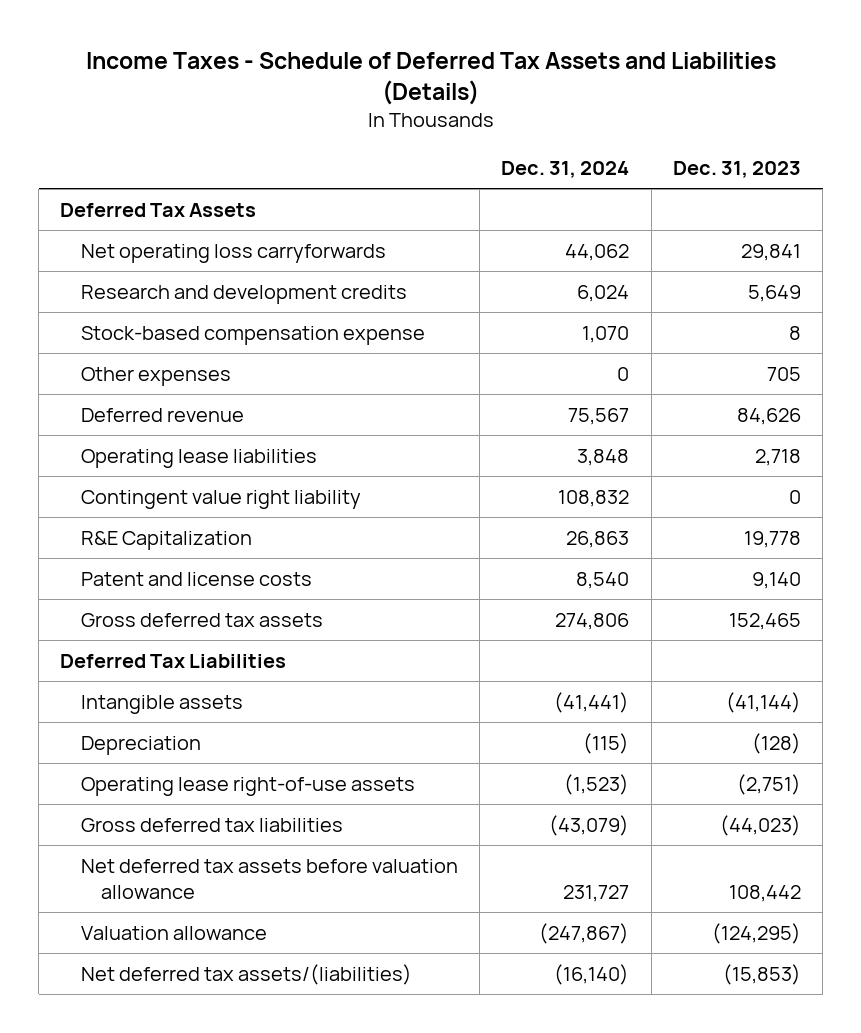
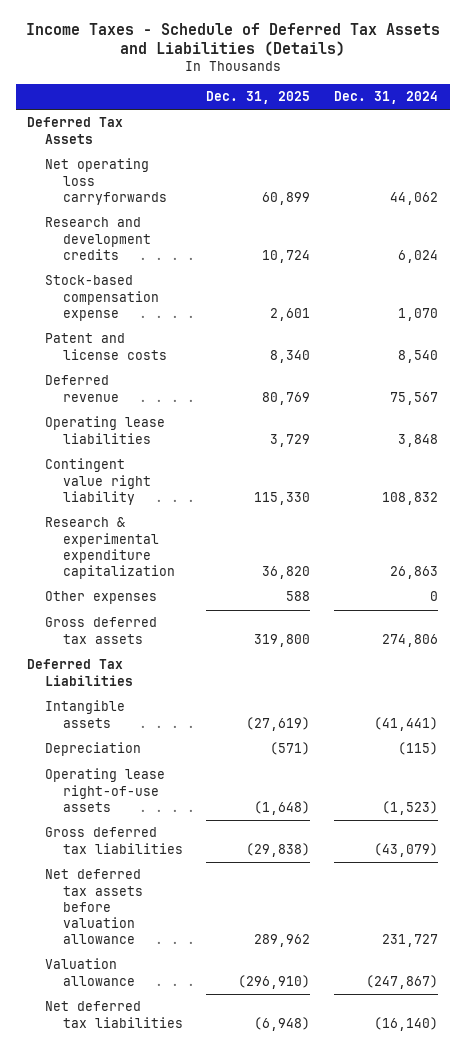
[672,160,801,178] Dec. 31, 2023 -> none
none -> [206,91,311,105] Dec. 31, 2025
[80,571,312,586] Patent and license costs -> [45,333,167,360] Patent and license costs
[80,530,252,550] R&E Capitalization -> [45,517,175,580] Research & experimental expenditure capitalization
[80,366,231,386] Other expenses -> [45,591,158,605] Other expenses
[80,963,412,985] Net deferred tax assets/(liabilities) -> [45,1001,183,1028] Net deferred tax liabilities

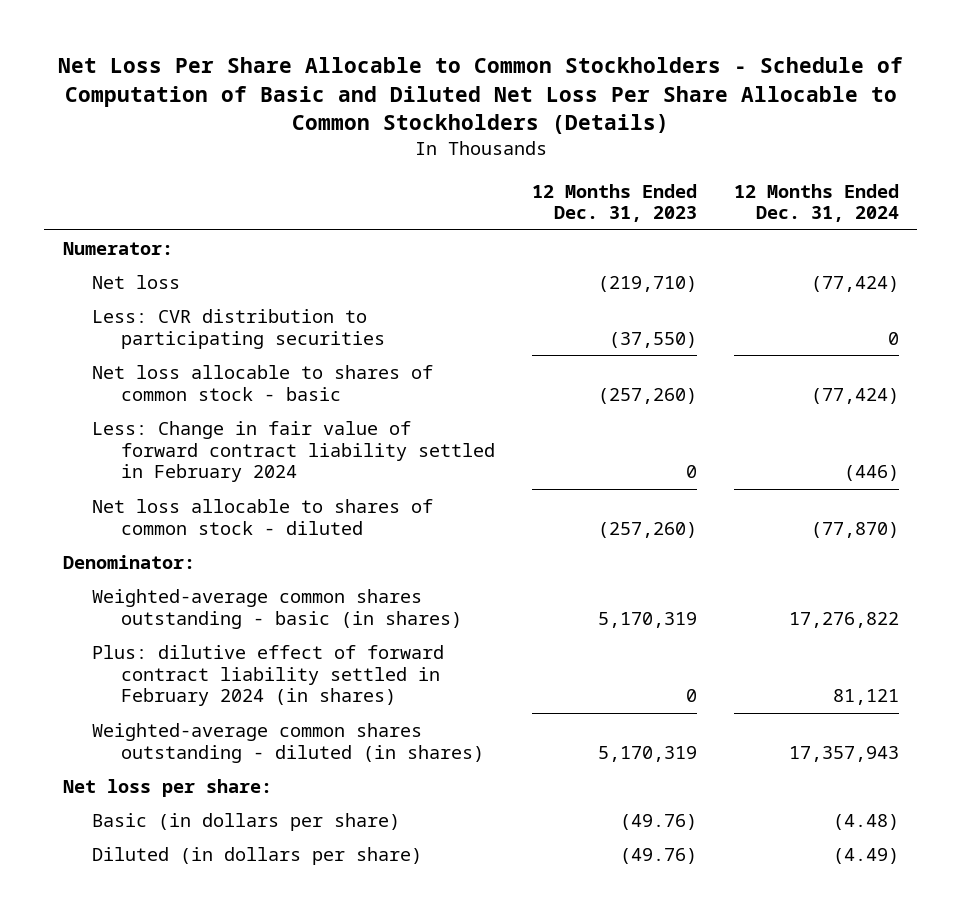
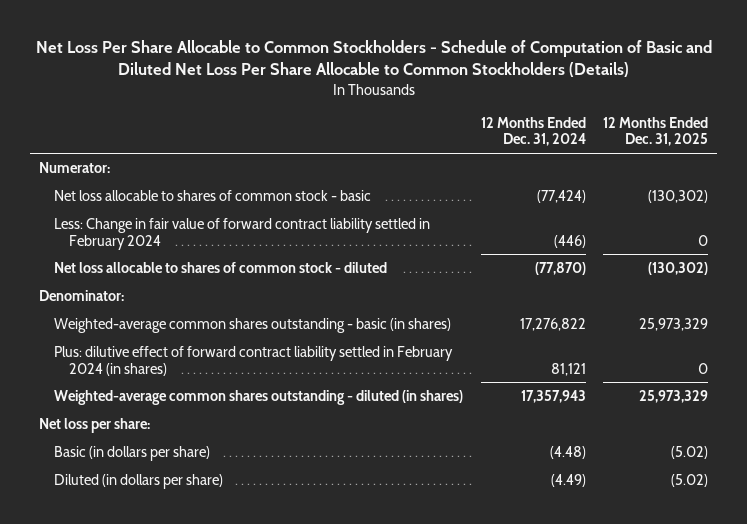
[532,183,698,223] 12 Months Ended Dec. 31, 2023 -> none
none -> [603,116,709,147] 12 Months Ended Dec. 31, 2025
[92,274,181,289] Net loss -> none
[92,308,386,349] Less: CVR distribution to participating securities -> none

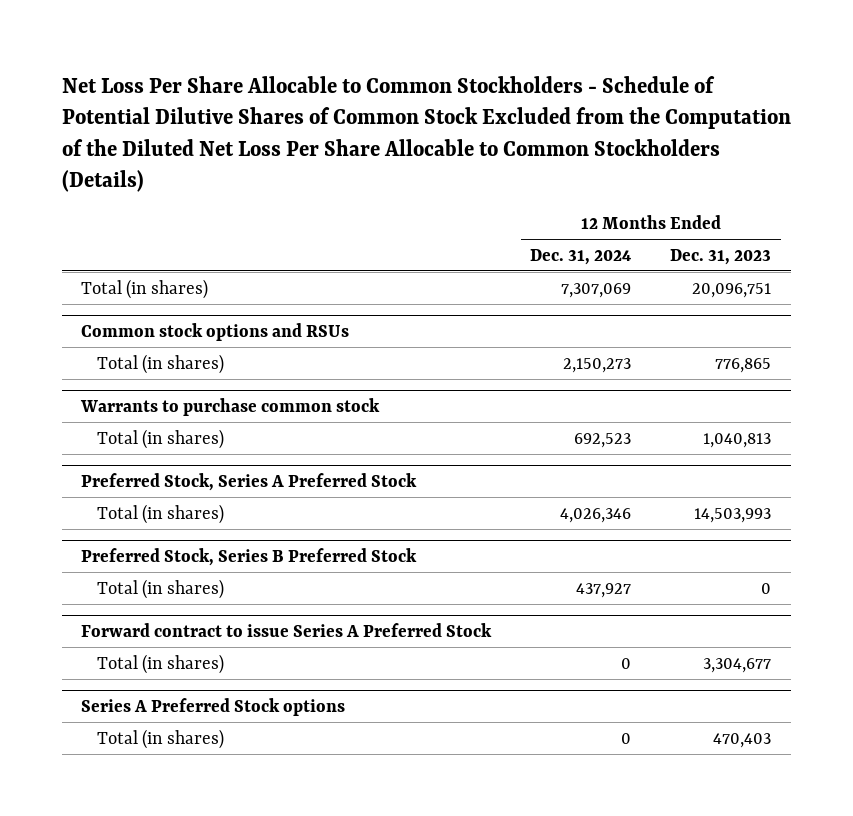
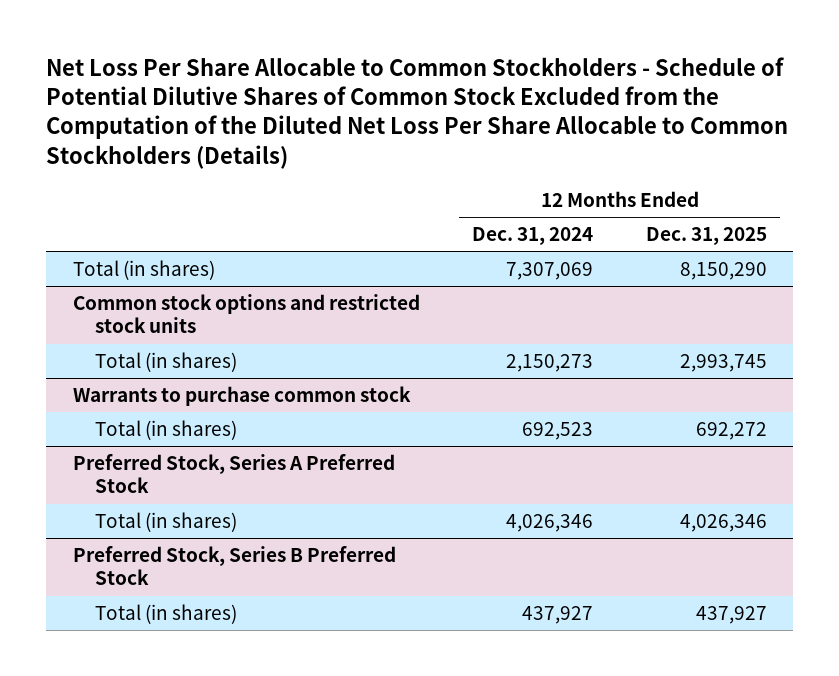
[670,248,772,265] Dec. 31, 2023 -> none
none -> [645,227,767,246] Dec. 31, 2025
[81,323,350,342] Common stock options and RSUs -> [72,294,420,334] Common stock options and restricted stock units
[81,623,493,638] Forward contract to issue Series A Preferred Stock -> none
[97,653,225,674] Total (in shares) -> none
[81,698,346,717] Series A Preferred Stock options -> none
[97,728,225,749] Total (in shares) -> none

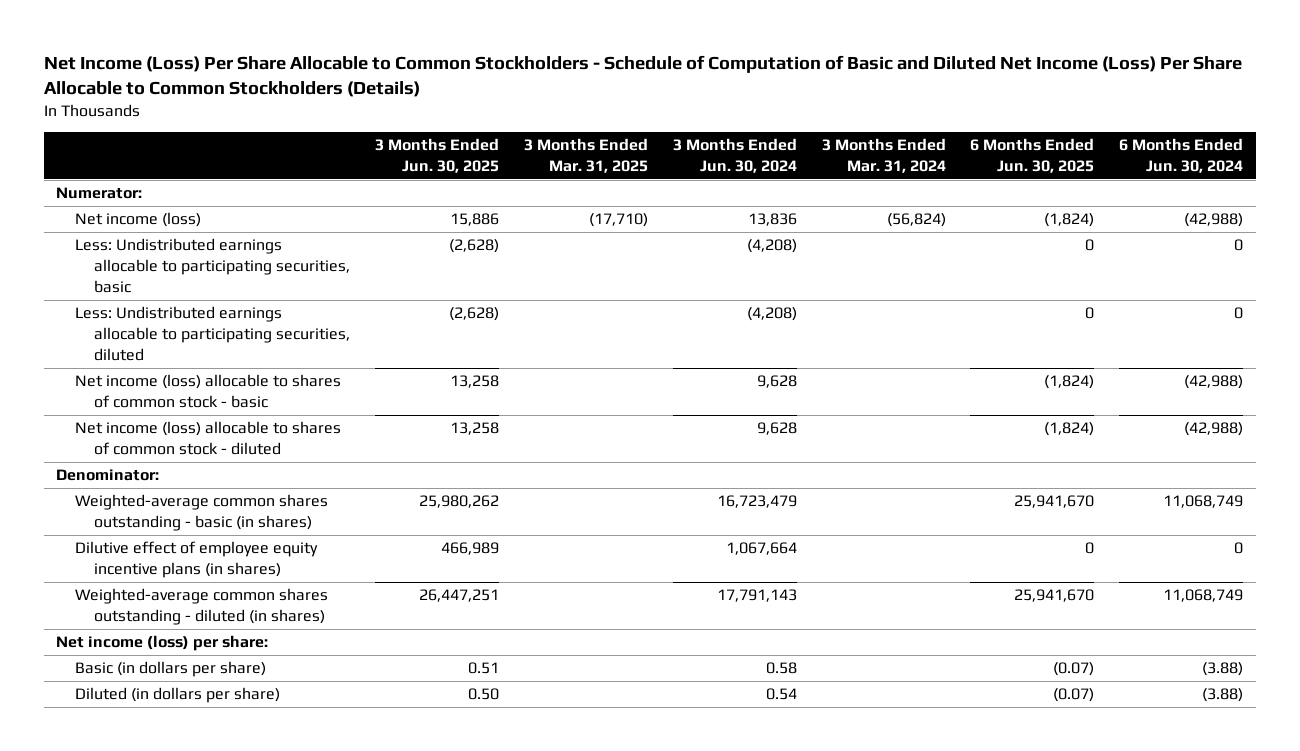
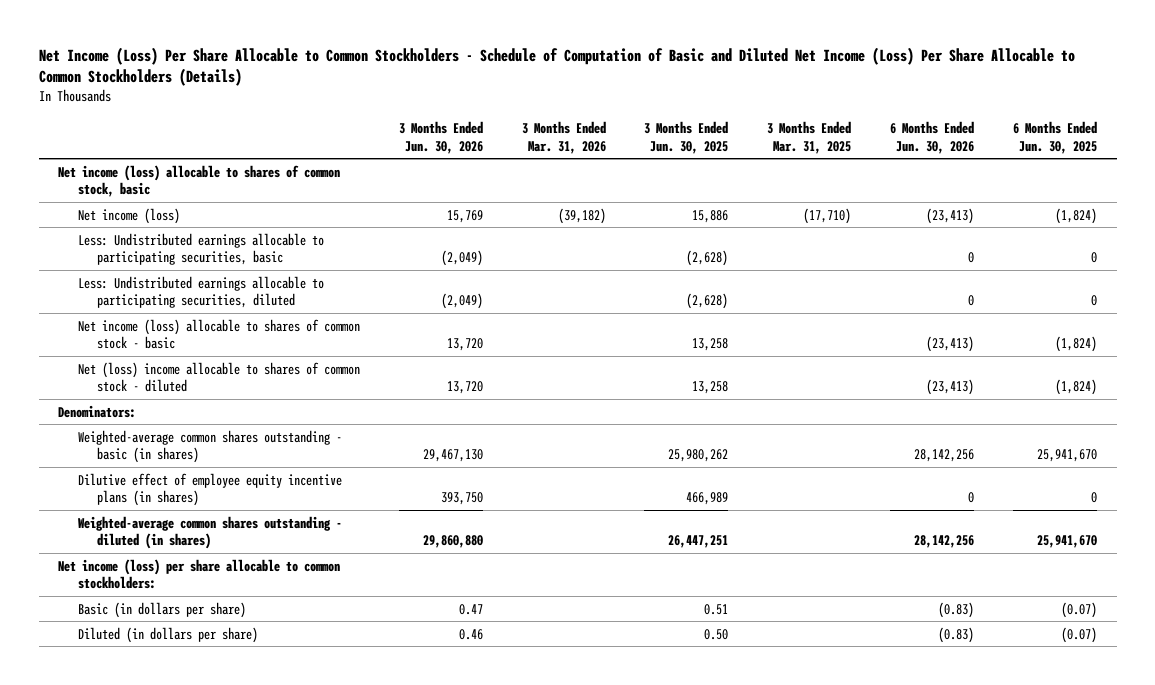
[672,138,797,174] 3 Months Ended Jun. 30, 2024 -> none
[821,138,946,174] 3 Months Ended Mar. 31, 2024 -> none
[1119,138,1244,174] 6 Months Ended Jun. 30, 2024 -> none
none -> [398,120,483,154] 3 Months Ended Jun. 30, 2026
none -> [521,120,606,154] 3 Months Ended Mar. 31, 2026
none -> [890,120,975,154] 6 Months Ended Jun. 30, 2026
[56,187,143,200] Numerator: -> [58,164,341,198] Net income (loss) allocable to shares of common stock, basic
[75,421,342,456] Net income (loss) allocable to shares of common stock - diluted -> [77,361,360,393] Net (loss) income allocable to shares of common stock - diluted
[56,469,160,482] Denominator: -> [58,404,137,418] Denominators:
[56,635,269,652] Net income (loss) per share: -> [58,558,341,590] Net income (loss) per share allocable to common stockholders:

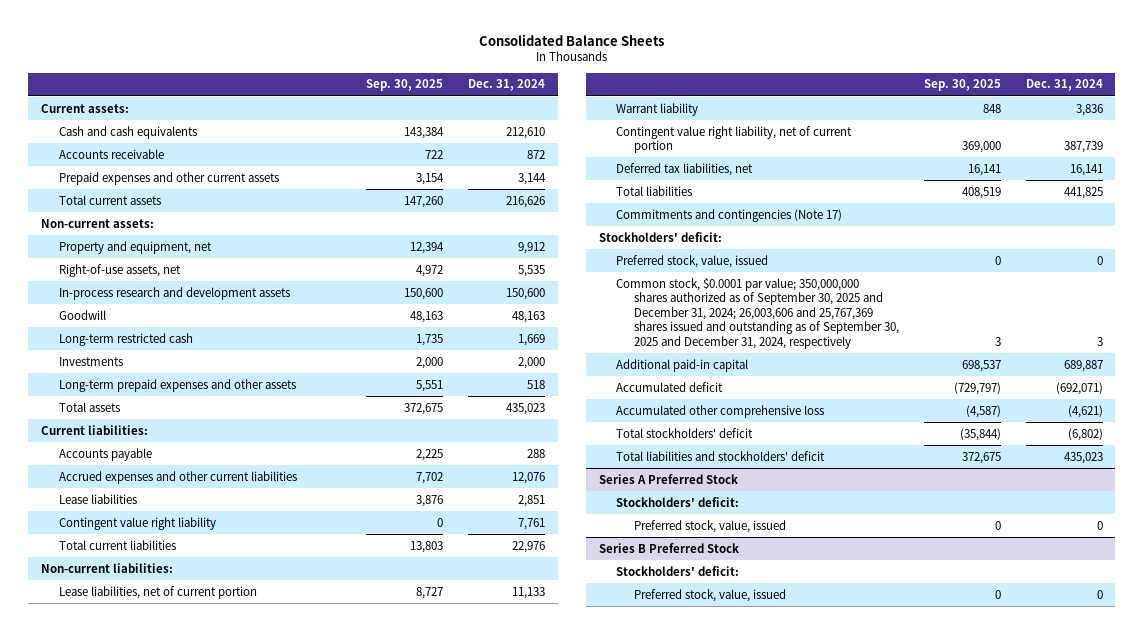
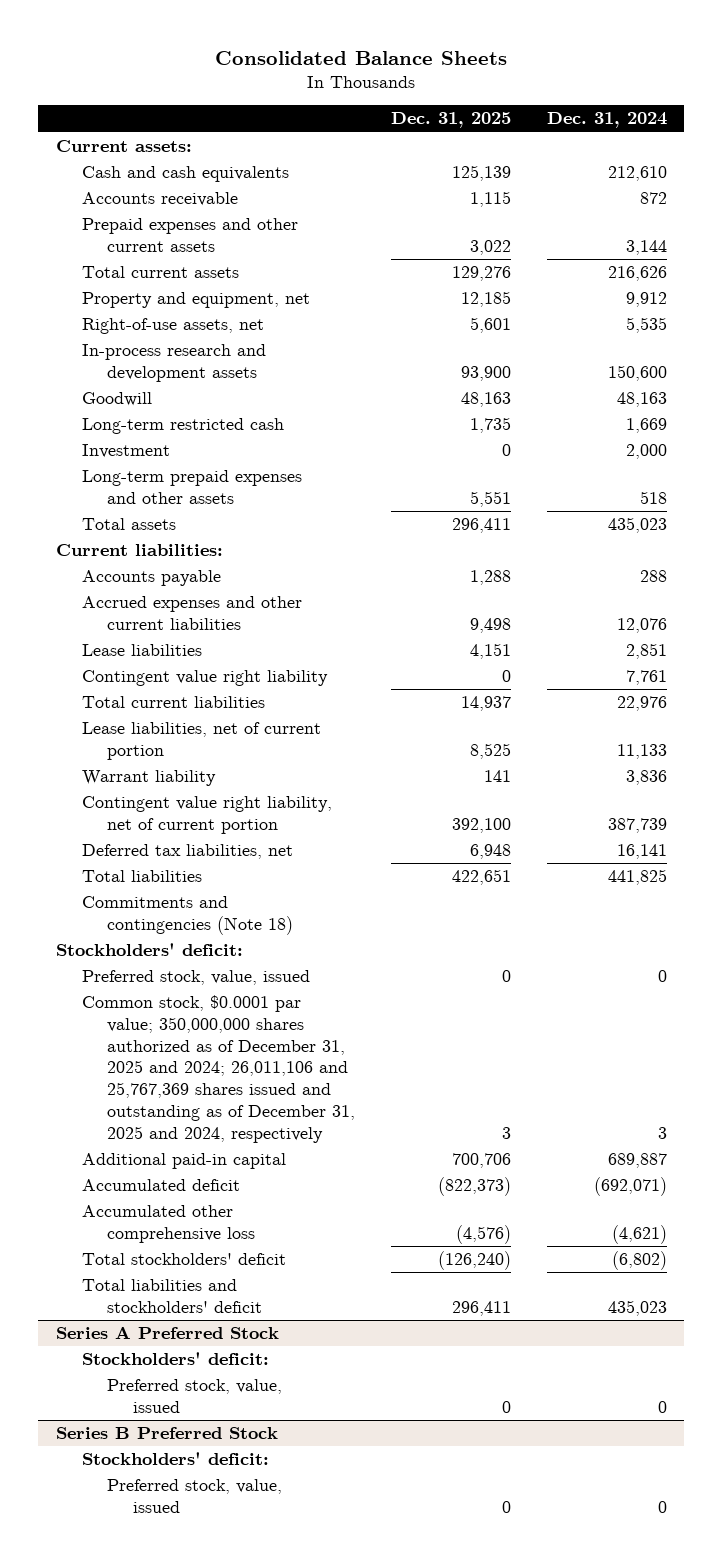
[366,79,444,92] Sep. 30, 2025 -> none
none -> [390,112,511,129] Dec. 31, 2025
[40,218,154,228] Non-current assets: -> none
[58,356,123,366] Investments -> [81,444,170,459] Investment
[40,562,173,573] Non-current liabilities: -> none
[616,208,843,222] Commitments and contingencies (Note 17) -> [81,896,294,935] Commitments and contingencies (Note 18)
[616,277,899,349] Common stock, $0.0001 par value; 350,000,000 shares authorized as of September 30, 2025 and December 31, 2024; 26,003,606 and 25,767,369 shares issued and outstanding as of September 30, 2025 and December 31, 2024, respectively -> [81,995,356,1143] Common stock, $0.0001 par value; 350,000,000 shares authorized as of December 31, 2025 and 2024; 26,011,106 and 25,767,369 shares issued and outstanding as of December 31, 2025 and 2024, respectively

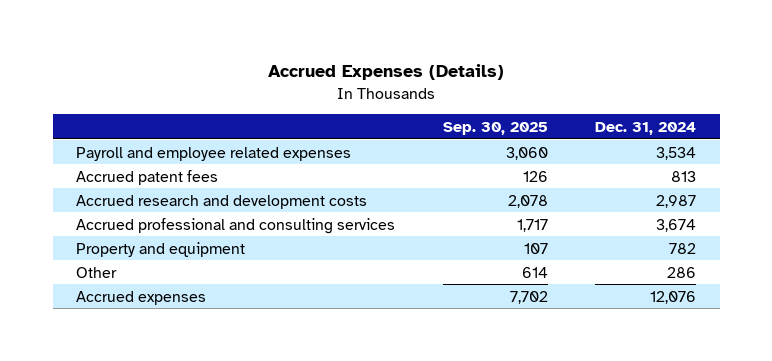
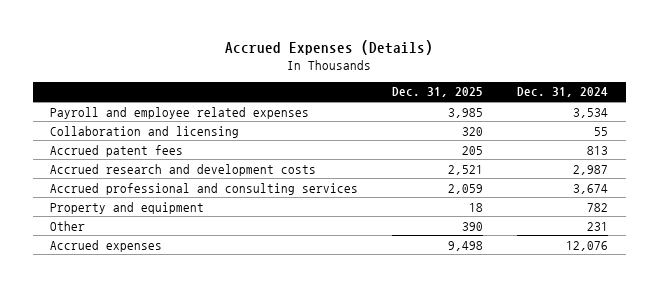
[442,122,548,136] Sep. 30, 2025 -> none
none -> [392,87,484,98] Dec. 31, 2025
none -> [49,125,239,138] Collaboration and licensing
[666,266,696,278] 286 -> [587,221,609,231] 231

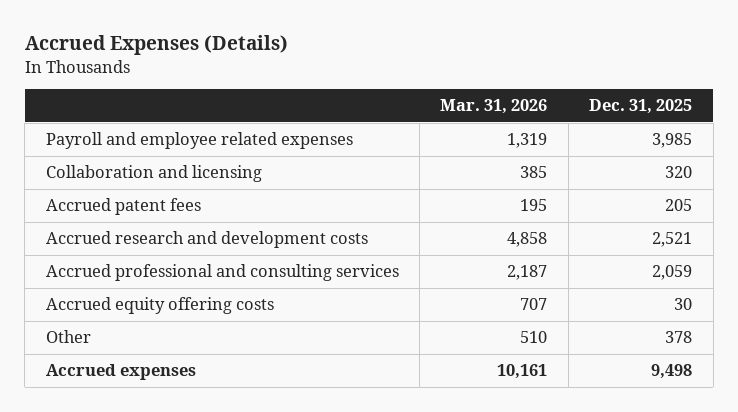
[517,87,609,98] Dec. 31, 2024 -> none
none -> [440,99,548,115] Mar. 31, 2026
[49,201,204,214] Property and equipment -> none
none -> [45,297,274,315] Accrued equity offering costs
[462,221,484,231] 390 -> [665,331,693,344] 378

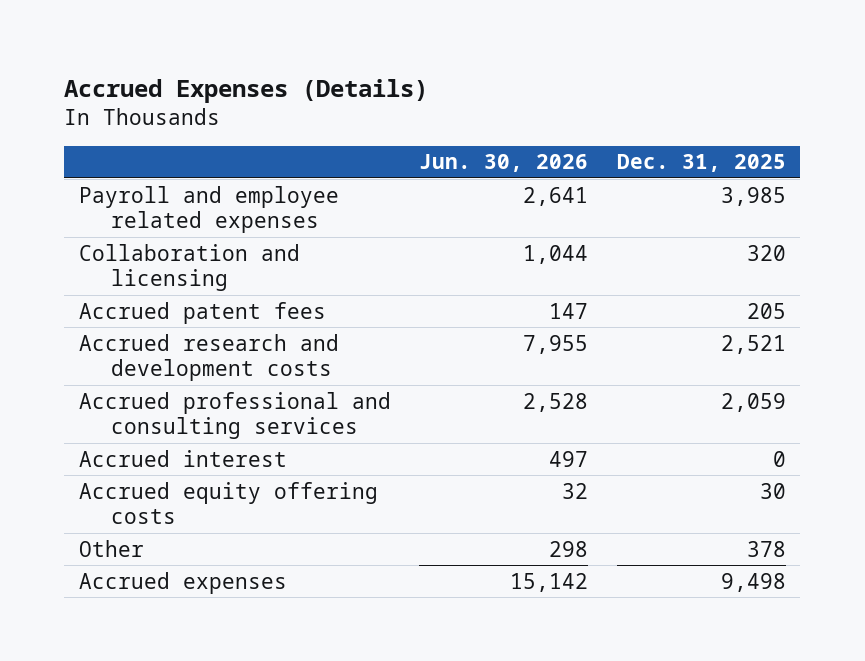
[440,99,548,115] Mar. 31, 2026 -> none
none -> [419,154,589,173] Jun. 30, 2026
none -> [78,449,287,467] Accrued interest

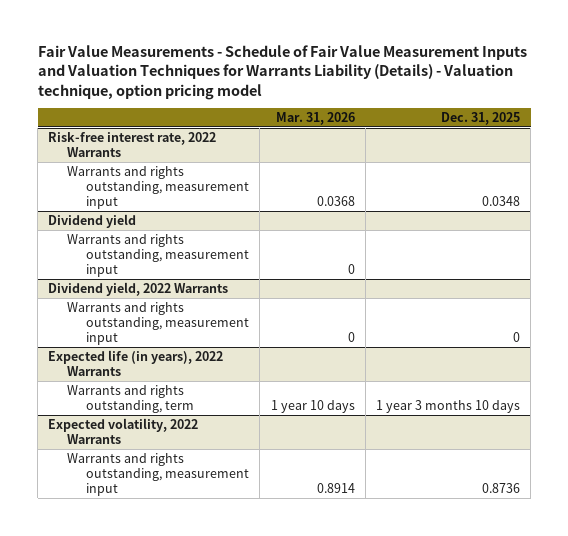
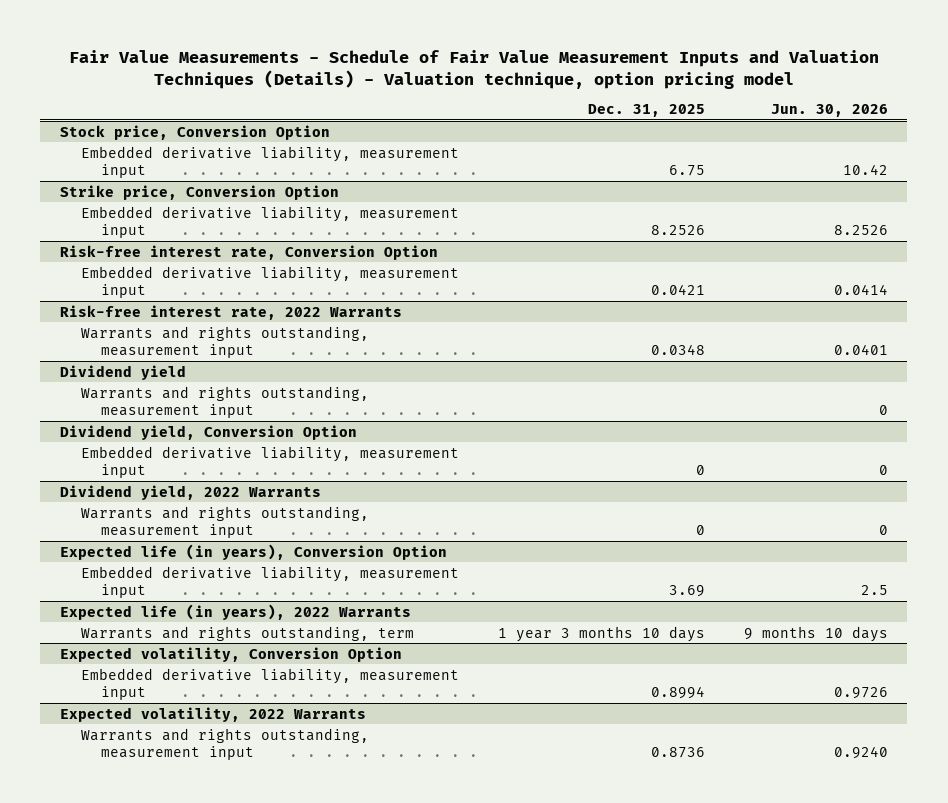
[37,44,527,100] Fair Value Measurements - Schedule of Fair Value Measurement Inputs and Valuation Techniques for Warrants Liability (Details) - Valuation technique, option pricing model -> [68,49,879,89] Fair Value Measurements - Schedule of Fair Value Measurement Inputs and Valuation Techniques (Details) - Valuation technique, option pricing model
[275,112,355,126] Mar. 31, 2026 -> none
none -> [770,104,888,118] Jun. 30, 2026
none -> [60,124,331,140] Stock price, Conversion Option
none -> [80,145,459,179] Embedded derivative liability, measurement input
none -> [60,184,340,200] Strike price, Conversion Option
none -> [80,205,459,239] Embedded derivative liability, measurement input
none -> [60,244,439,260] Risk-free interest rate, Conversion Option
none -> [80,265,459,299] Embedded derivative liability, measurement input
none -> [60,424,358,440] Dividend yield, Conversion Option
none -> [80,445,459,479] Embedded derivative liability, measurement input
none -> [60,543,448,560] Expected life (in years), Conversion Option
none -> [80,565,459,599] Embedded derivative liability, measurement input
none -> [60,646,403,662] Expected volatility, Conversion Option
none -> [80,667,459,701] Embedded derivative liability, measurement input

